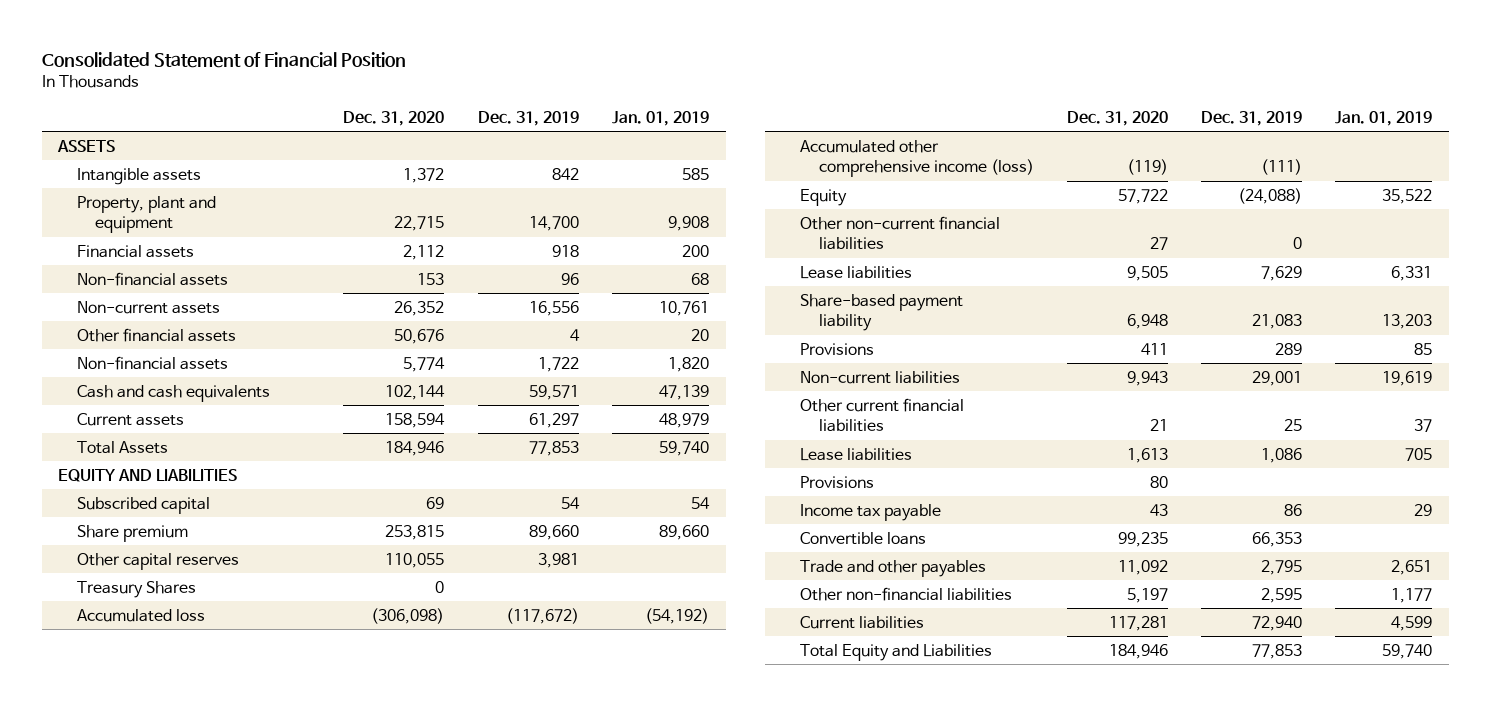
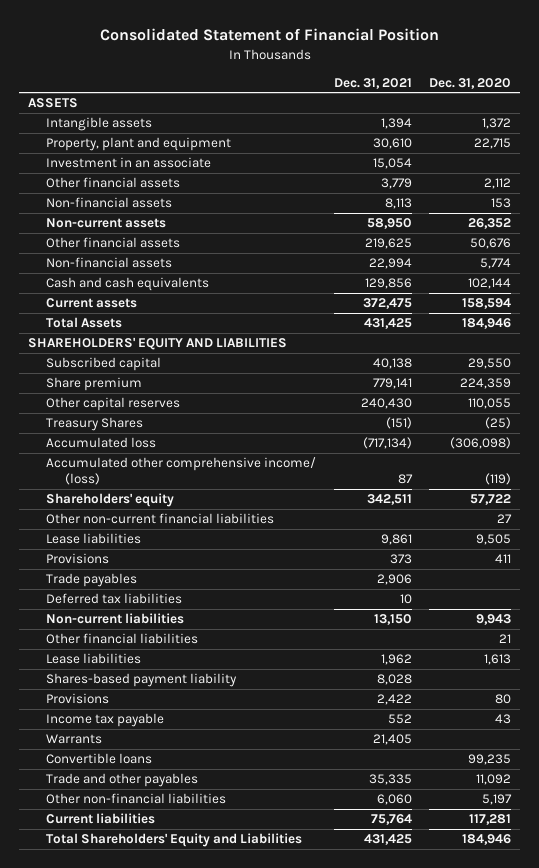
[477,110,579,126] Dec. 31, 2019 -> none
[612,110,710,126] Jan. 01, 2019 -> none
none -> [333,77,412,89] Dec. 31, 2021
none -> [46,157,212,169] Investment in an associate
[76,244,194,258] Financial assets -> [46,177,181,189] Other financial assets
[58,468,238,482] EQUITY AND LIABILITIES -> [27,337,287,351] SHAREHOLDERS' EQUITY AND LIABILITIES
[426,496,445,509] 69 -> [468,358,512,370] 29,550
[385,524,445,540] 253,815 -> [460,378,512,390] 224,359
[435,580,445,593] 0 -> [485,417,512,430] (25)
[800,139,1034,178] Accumulated other comprehensive income (loss) -> [46,457,317,486] Accumulated other comprehensive income/ (loss)
[800,188,848,206] Equity -> [46,493,175,508] Shareholders' equity
[800,293,964,332] Share-based payment liability -> none
none -> [46,573,138,588] Trade payables
none -> [46,593,183,605] Deferred tax liabilities
[800,397,965,433] Other current financial liabilities -> [46,633,199,645] Other financial liabilities
none -> [46,673,238,688] Shares-based payment liability
none -> [46,734,103,745] Warrants
[800,643,993,661] Total Equity and Liabilities -> [46,833,303,848] Total Shareholders' Equity and Liabilities

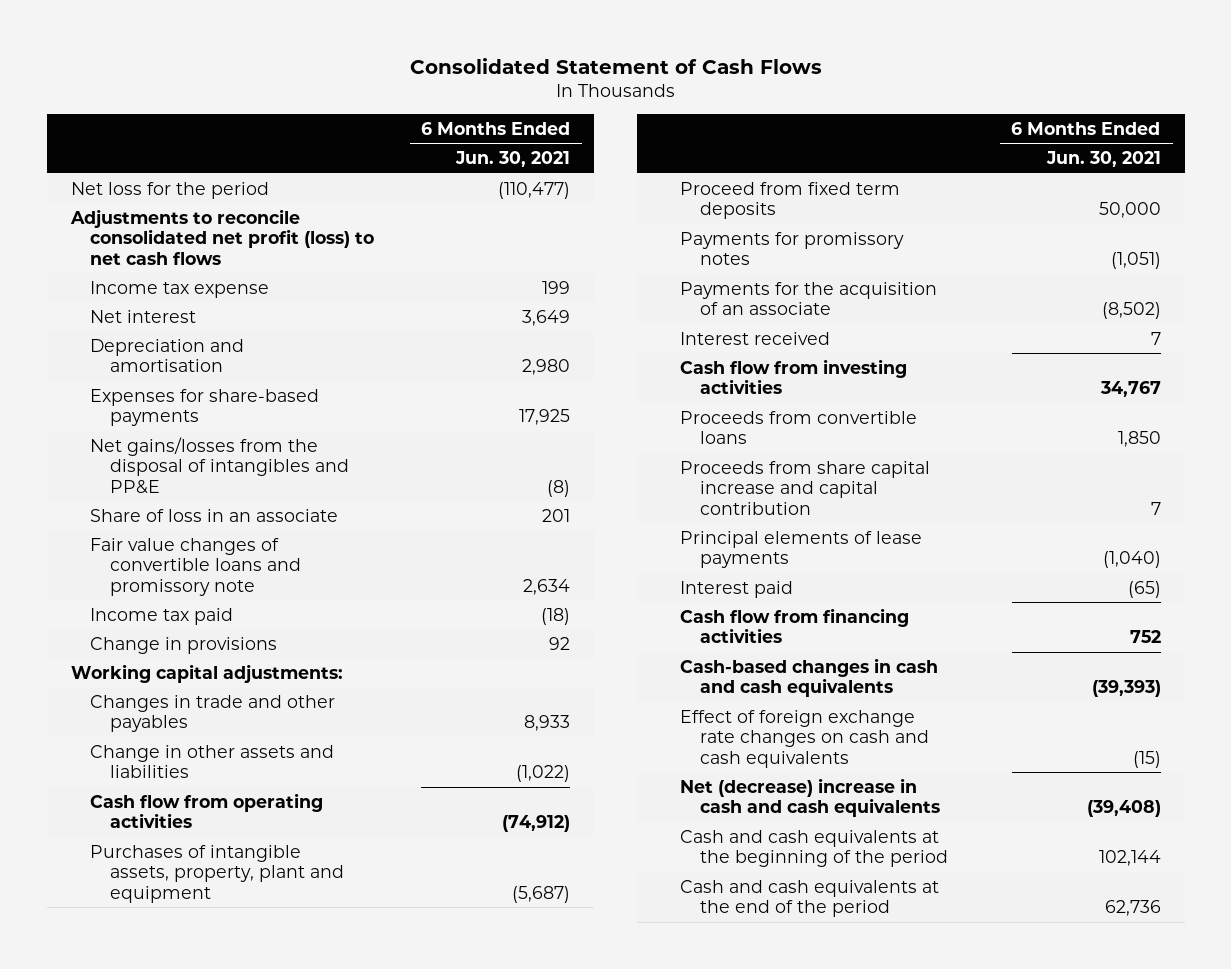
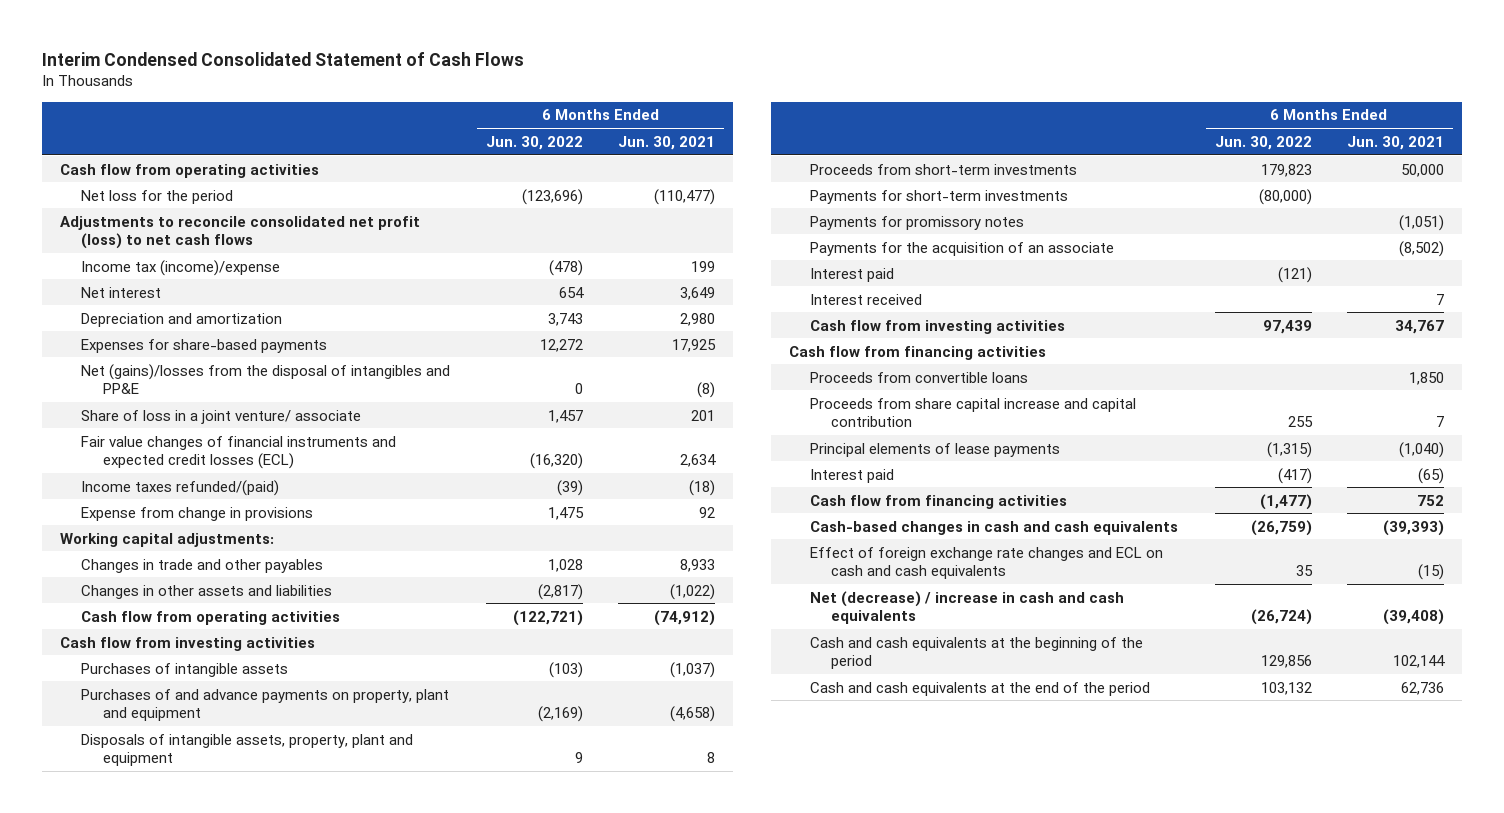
[409,57,822,74] Consolidated Statement of Cash Flows -> [42,51,525,66] Interim Condensed Consolidated Statement of Cash Flows
none -> [485,135,583,150] Jun. 30, 2022
none -> [60,163,320,178] Cash flow from operating activities
[90,280,270,298] Income tax expense -> [81,259,281,276] Income tax (income)/expense
[90,338,245,373] Depreciation and amortisation -> [81,312,283,327] Depreciation and amortization
[90,436,349,494] Net gains/losses from the disposal of intangibles and PP&E -> [81,363,451,395] Net (gains)/losses from the disposal of intangibles and PP&E
[90,508,339,522] Share of loss in an associate -> [81,409,362,424] Share of loss in a joint venture/ associate
[90,537,301,596] Fair value changes of convertible loans and promissory note -> [81,435,397,470] Fair value changes of financial instruments and expected credit losses (ECL)
[90,607,234,625] Income tax paid -> [81,479,280,496] Income taxes refunded/(paid)
[90,636,278,654] Change in provisions -> [81,506,314,521] Expense from change in provisions
[90,744,335,779] Change in other assets and liabilities -> [81,584,333,599] Changes in other assets and liabilities
[680,181,901,220] Proceed from fixed term deposits -> none
none -> [60,636,316,651] Cash flow from investing activities
none -> [81,662,289,677] Purchases of intangible assets
none -> [81,688,450,722] Purchases of and advance payments on property, plant and equipment
[90,844,344,903] Purchases of intangible assets, property, plant and equipment -> [81,733,414,767] Disposals of intangible assets, property, plant and equipment
[512,885,571,903] (5,687) -> [707,752,716,764] 8
none -> [810,163,1078,175] Proceeds from short-term investments
none -> [810,189,1069,204] Payments for short-term investments
none -> [810,267,895,282] Interest paid
none -> [788,345,1046,360] Cash flow from financing activities
[680,709,929,768] Effect of foreign exchange rate changes on cash and cash equivalents -> [810,546,1164,580] Effect of foreign exchange rate changes and ECL on cash and cash equivalents
[680,777,940,818] Net (decrease) increase in cash and cash equivalents -> [810,590,1125,625] Net (decrease) / increase in cash and cash equivalents

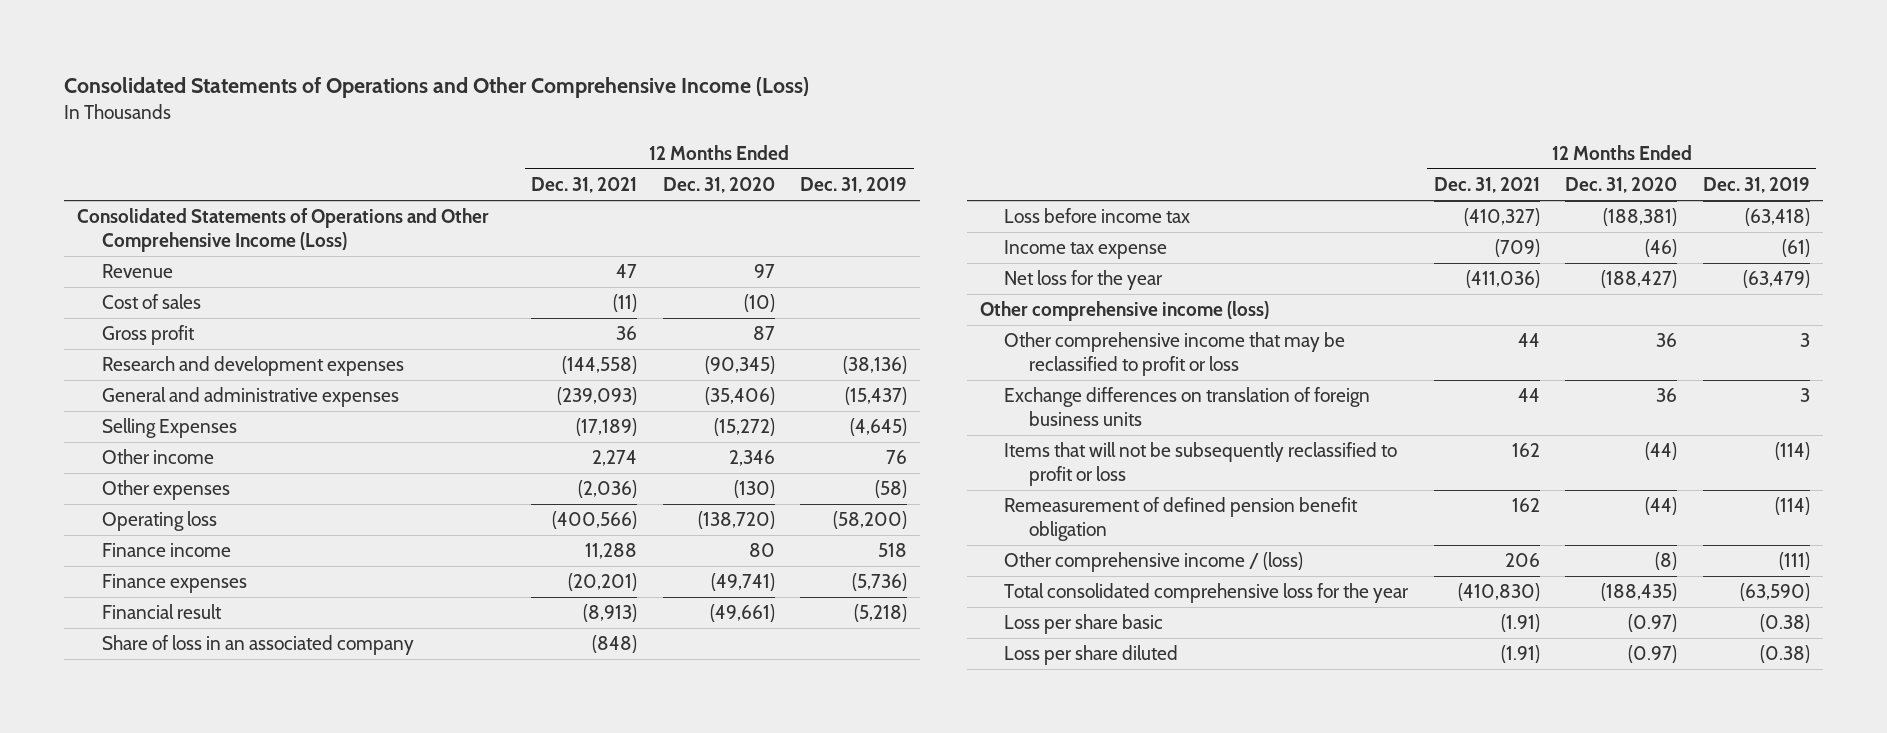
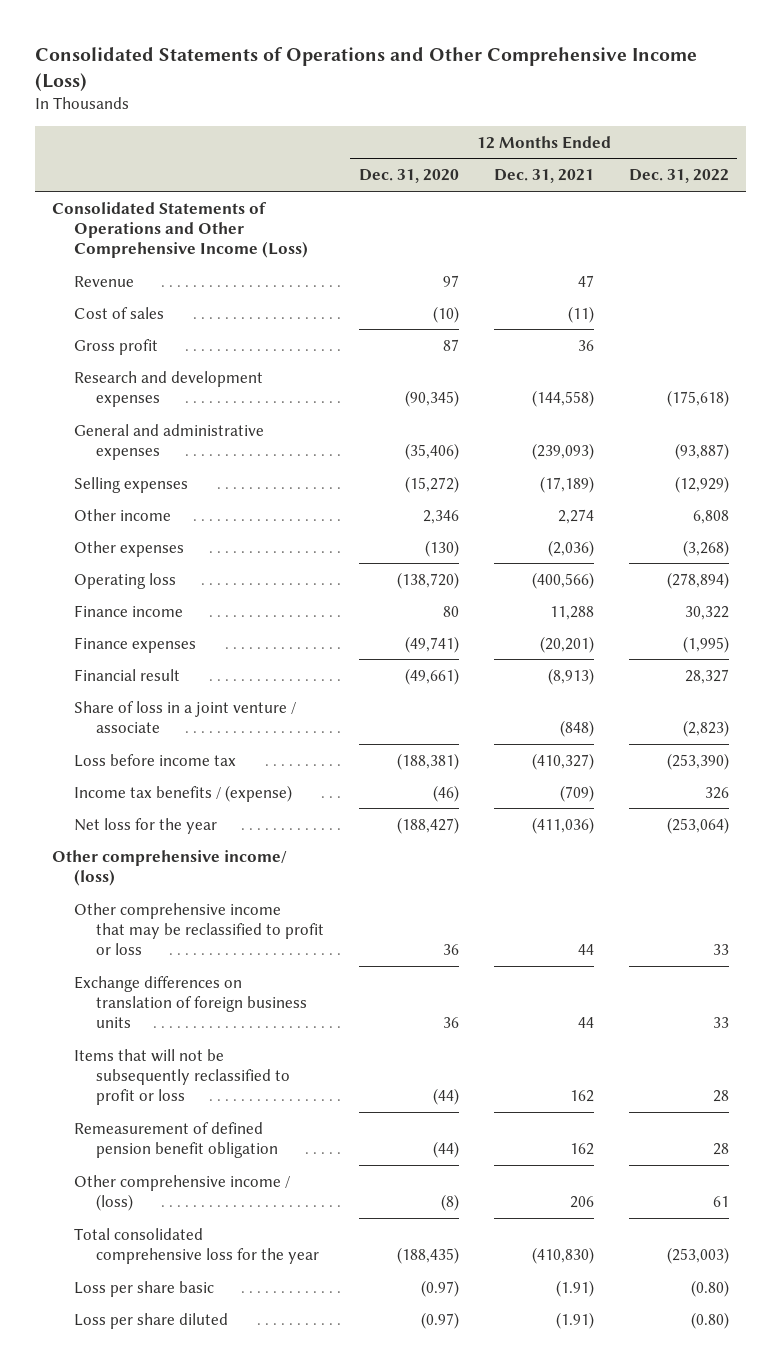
[800,177,908,194] Dec. 31, 2019 -> none
none -> [628,169,729,184] Dec. 31, 2022
[101,418,237,439] Selling Expenses -> [73,476,188,493] Selling expenses
[101,635,414,656] Share of loss in an associated company -> [73,700,296,733] Share of loss in a joint venture / associate
[1004,240,1168,260] Income tax expense -> [73,784,292,802] Income tax benefits / (expense)
[979,301,1269,322] Other comprehensive income (loss) -> [52,849,288,886] Other comprehensive income/ (loss)

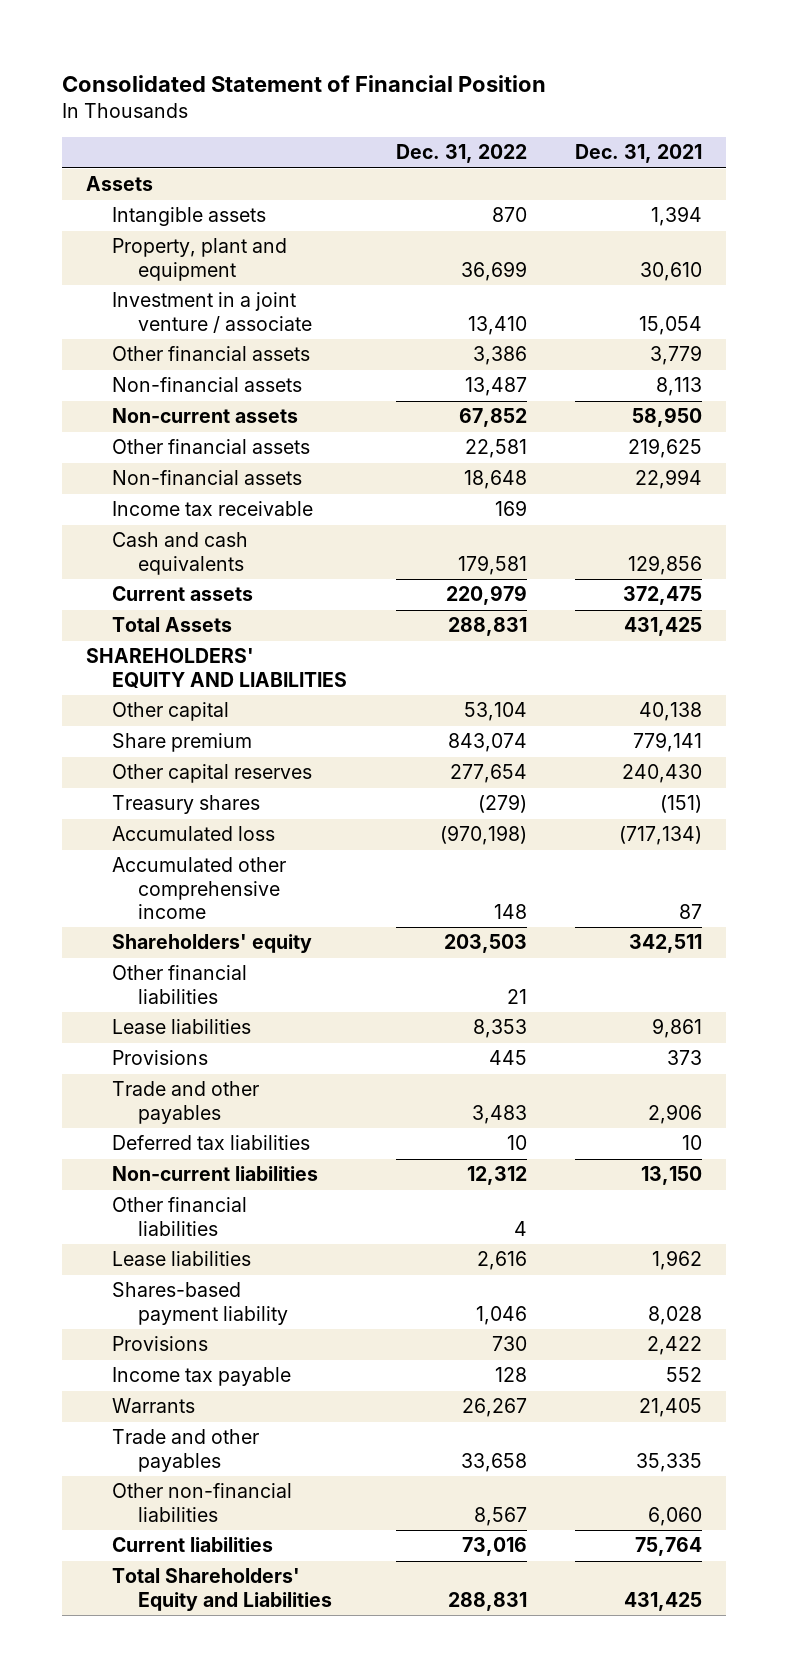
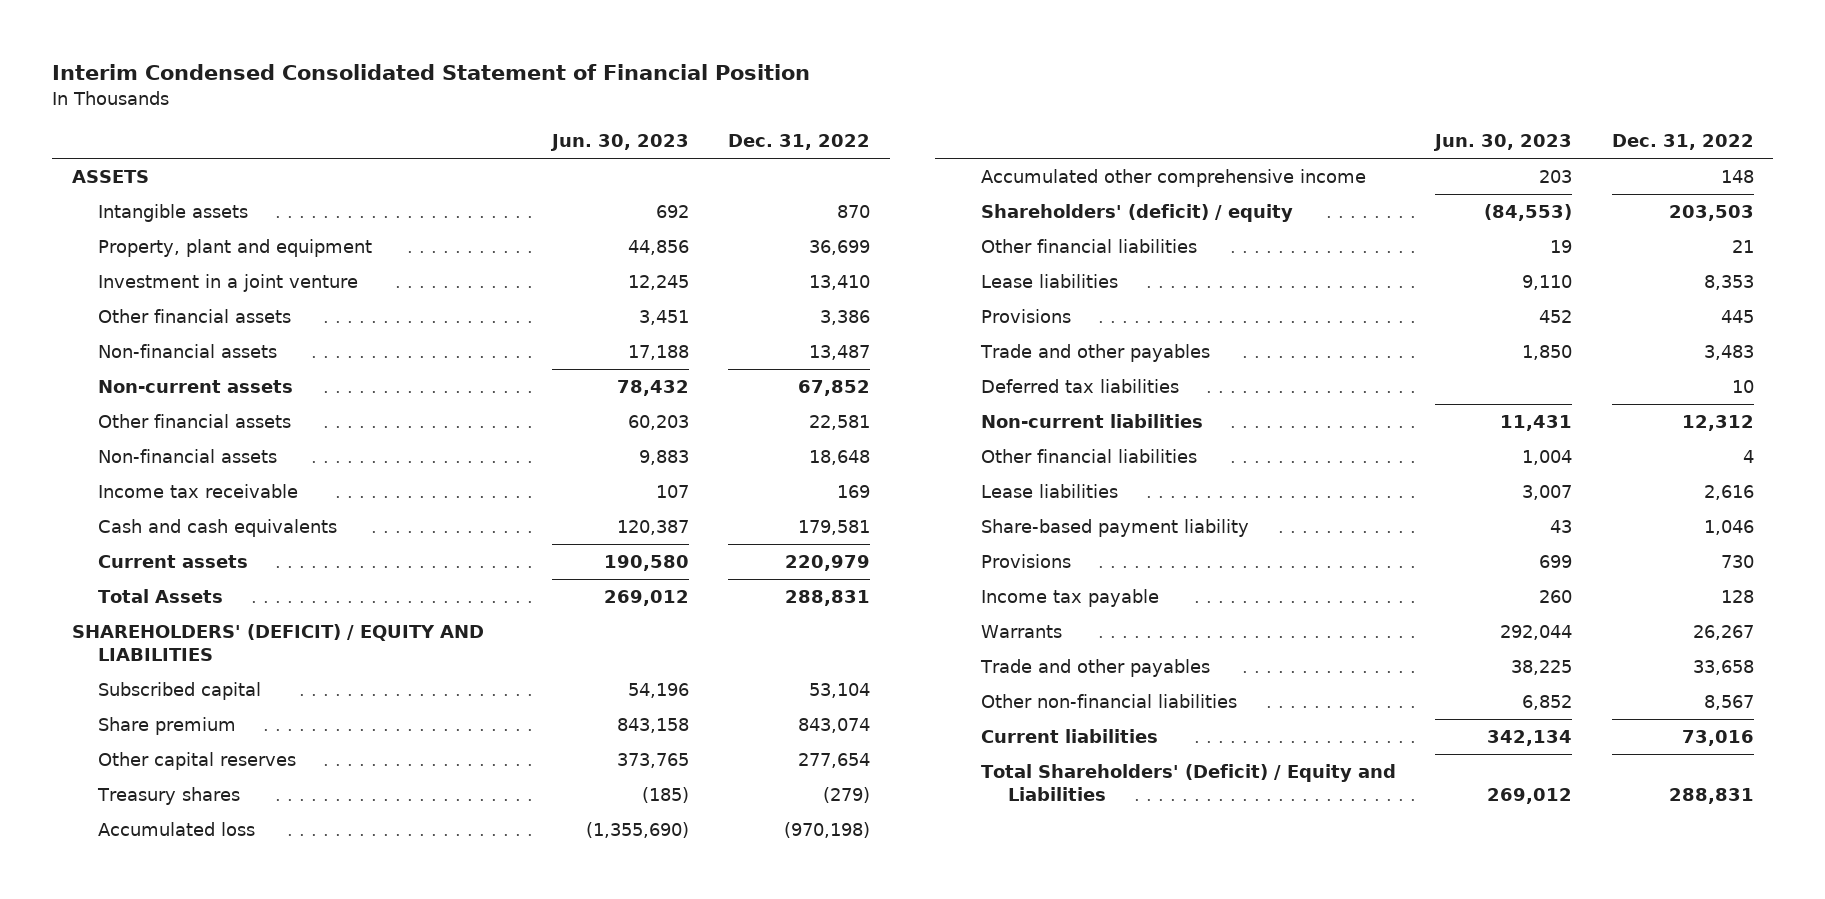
[61,74,546,92] Consolidated Statement of Financial Position -> [52,64,811,81] Interim Condensed Consolidated Statement of Financial Position
[575,144,703,164] Dec. 31, 2021 -> none
none -> [550,133,690,151] Jun. 30, 2023
[86,176,154,192] Assets -> [71,170,149,184] ASSETS
[112,292,313,333] Investment in a joint venture / associate -> [98,274,359,293] Investment in a joint venture
[86,648,348,688] SHAREHOLDERS' EQUITY AND LIABILITIES -> [71,624,484,662] SHAREHOLDERS' (DEFICIT) / EQUITY AND LIABILITIES
[112,702,230,722] Other capital -> [98,682,262,701] Subscribed capital
[112,934,313,954] Shareholders' equity -> [981,204,1294,223] Shareholders' (deficit) / equity
[112,1282,289,1325] Shares-based payment liability -> [981,519,1250,538] Share-based payment liability
[112,1568,333,1611] Total Shareholders' Equity and Liabilities -> [981,764,1397,802] Total Shareholders' (Deficit) / Equity and Liabilities

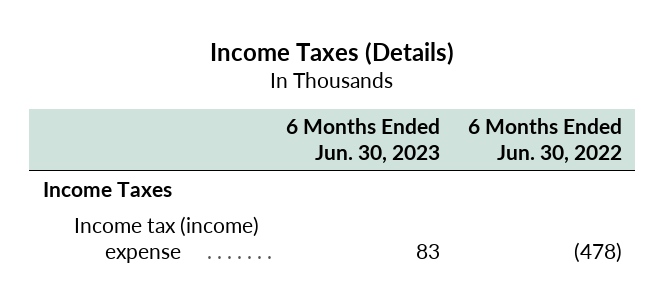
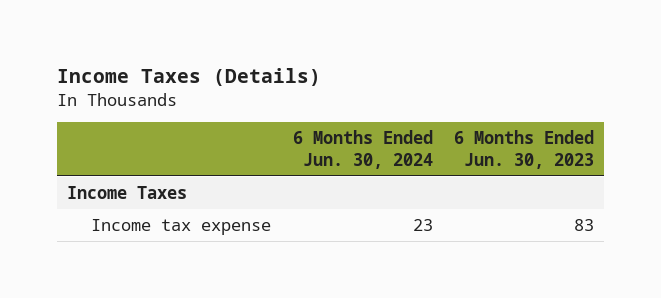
[467,118,622,164] 6 Months Ended Jun. 30, 2022 -> none
none -> [292,130,433,169] 6 Months Ended Jun. 30, 2024
[73,216,259,264] Income tax (income) expense -> [91,218,272,235] Income tax expense

